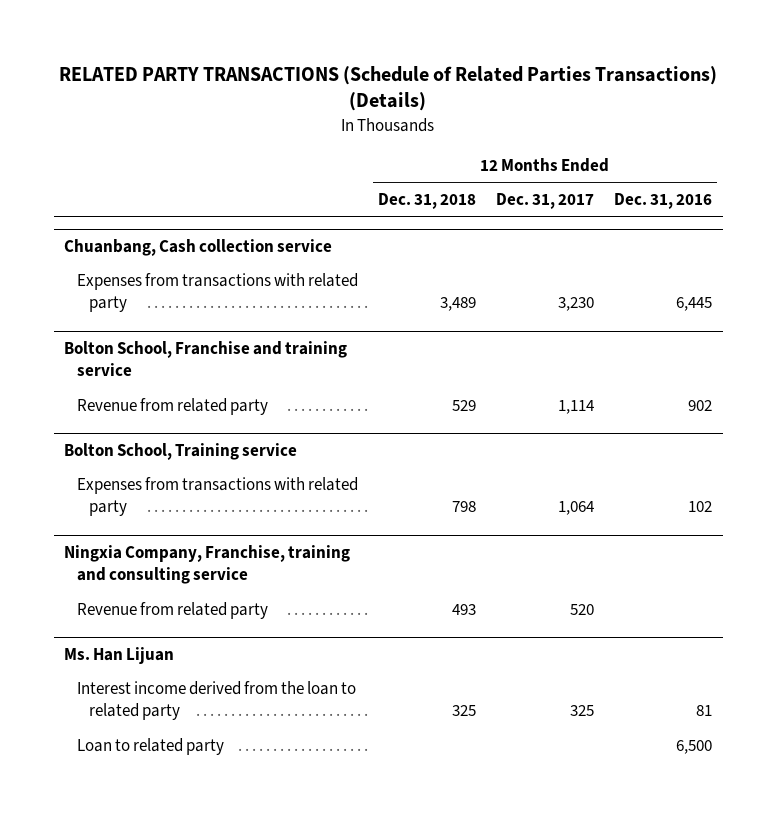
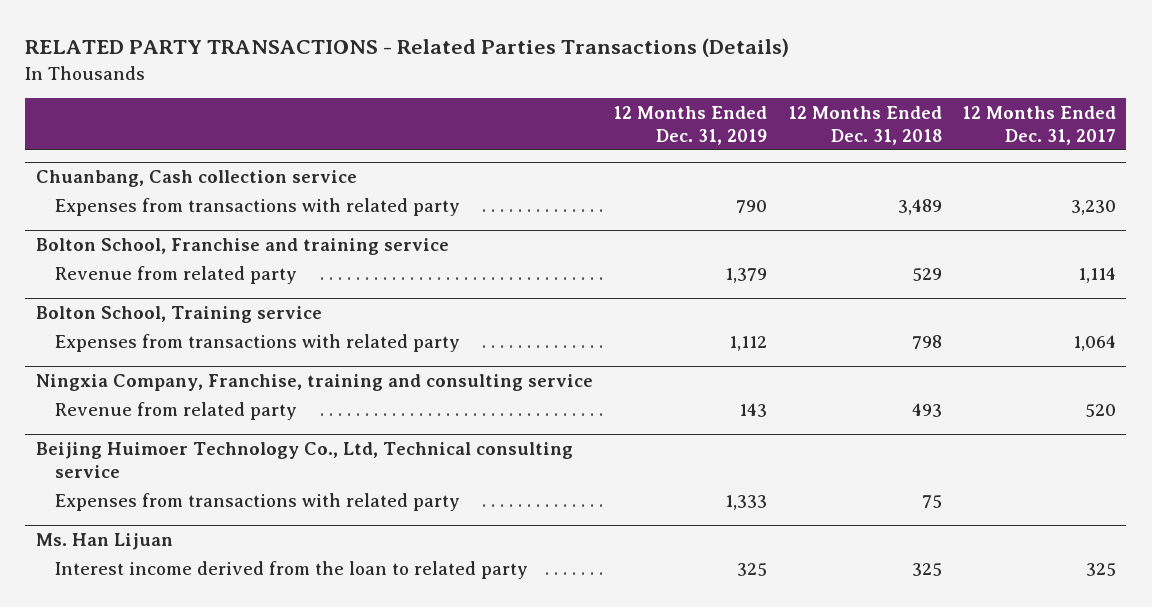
[59,65,718,112] RELATED PARTY TRANSACTIONS (Schedule of Related Parties Transactions) (Details) -> [25,38,790,58] RELATED PARTY TRANSACTIONS - Related Parties Transactions (Details)
[614,193,713,210] Dec. 31, 2016 -> none
none -> [613,105,768,145] 12 Months Ended Dec. 31, 2019
none -> [35,442,573,479] Beijing Huimoer Technology Co., Ltd, Technical consulting service
none -> [54,492,460,511] Expenses from transactions with related party
[76,737,224,755] Loan to related party -> none

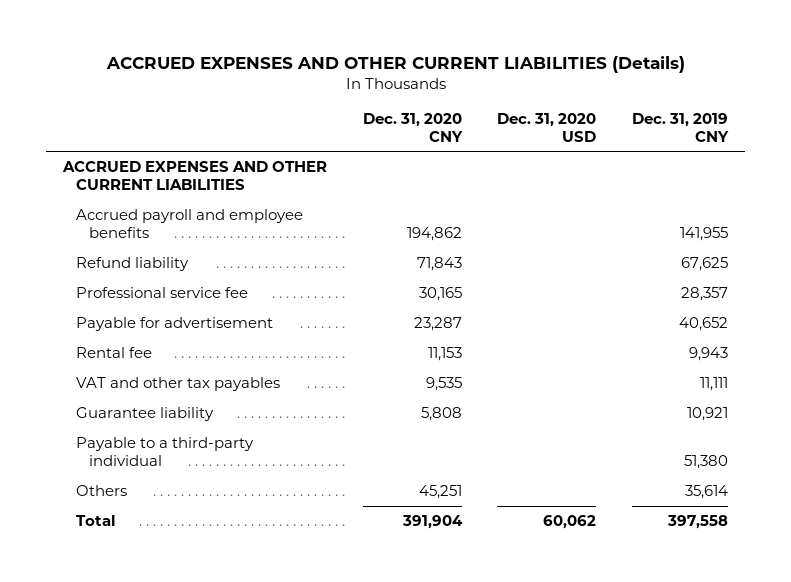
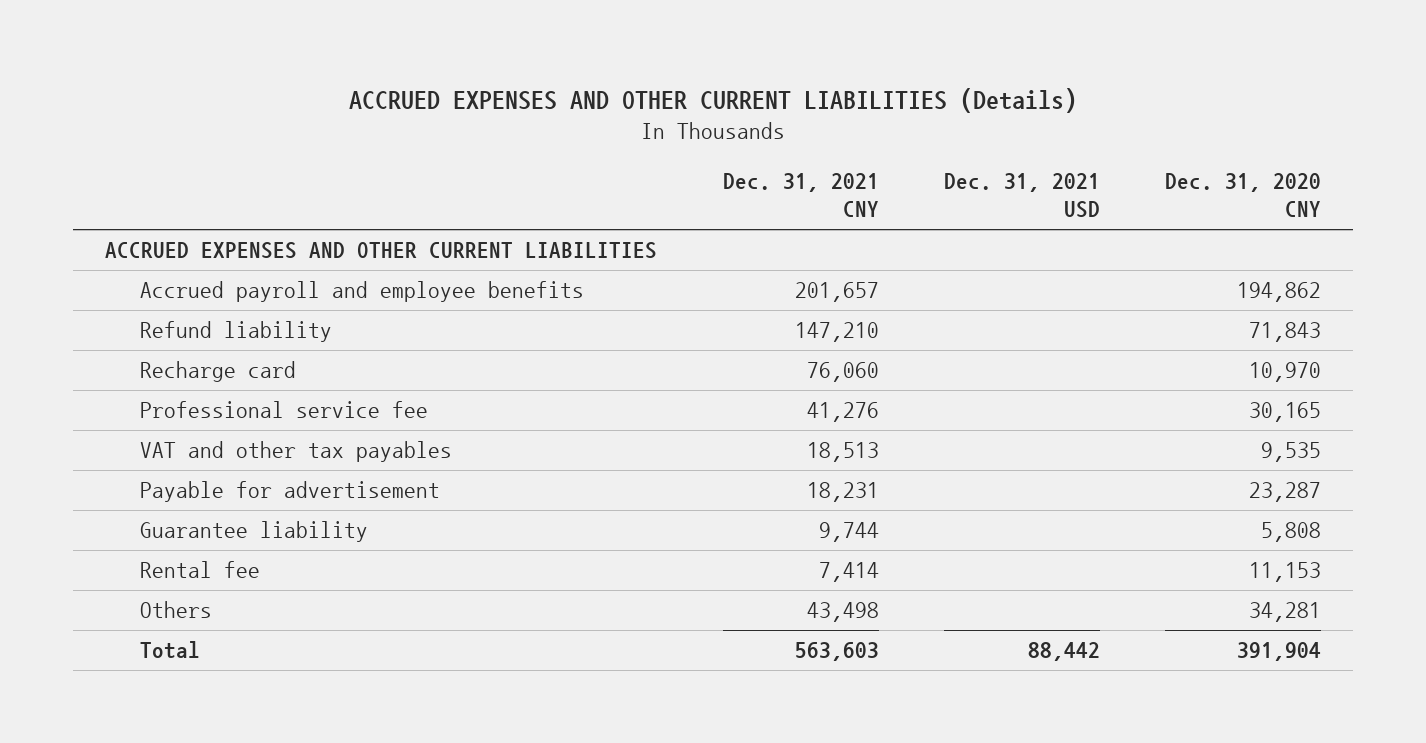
[497,113,597,142] Dec. 31, 2020 USD -> none
[631,113,729,142] Dec. 31, 2019 CNY -> none
none -> [722,172,879,218] Dec. 31, 2021 CNY
none -> [943,172,1100,219] Dec. 31, 2021 USD
none -> [140,361,297,383] Recharge card
[76,317,274,332] Payable for advertisement -> [140,481,441,503] Payable for advertisement
[76,437,255,466] Payable to a third-party individual -> none
[76,347,153,359] Rental fee -> [140,561,261,579] Rental fee
[418,485,462,500] 45,251 -> [1248,602,1321,623] 34,281

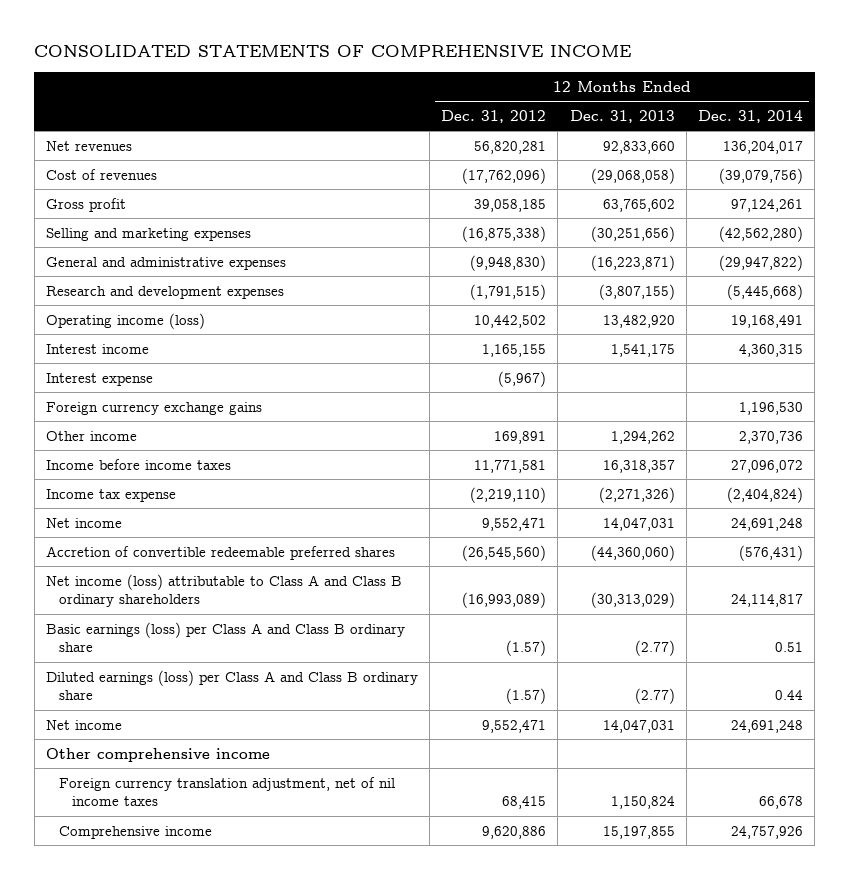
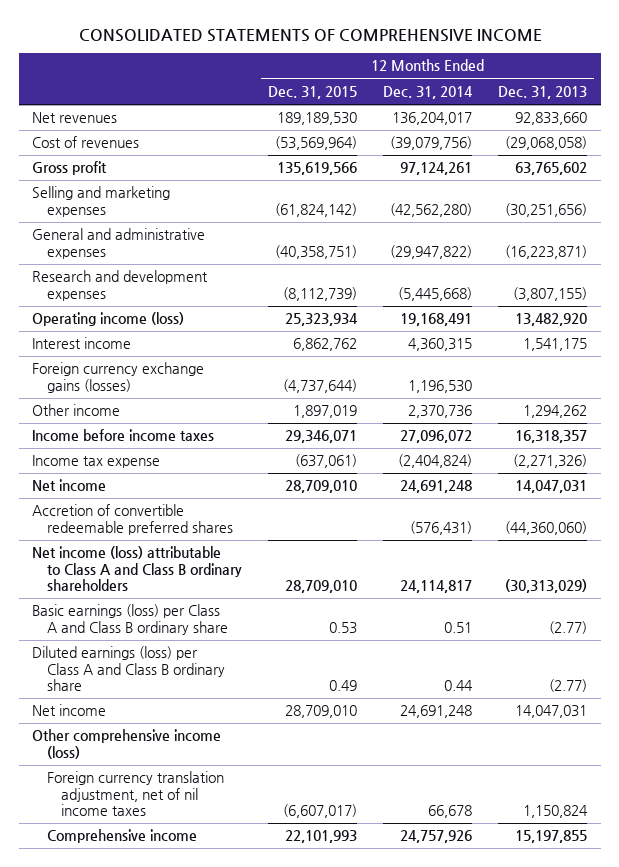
[441,109,547,123] Dec. 31, 2012 -> none
none -> [267,85,357,99] Dec. 31, 2015
[45,372,153,386] Interest expense -> none
[45,401,262,415] Foreign currency exchange gains -> [31,362,204,393] Foreign currency exchange gains (losses)
[45,747,270,762] Other comprehensive income -> [31,729,221,759] Other comprehensive income (loss)

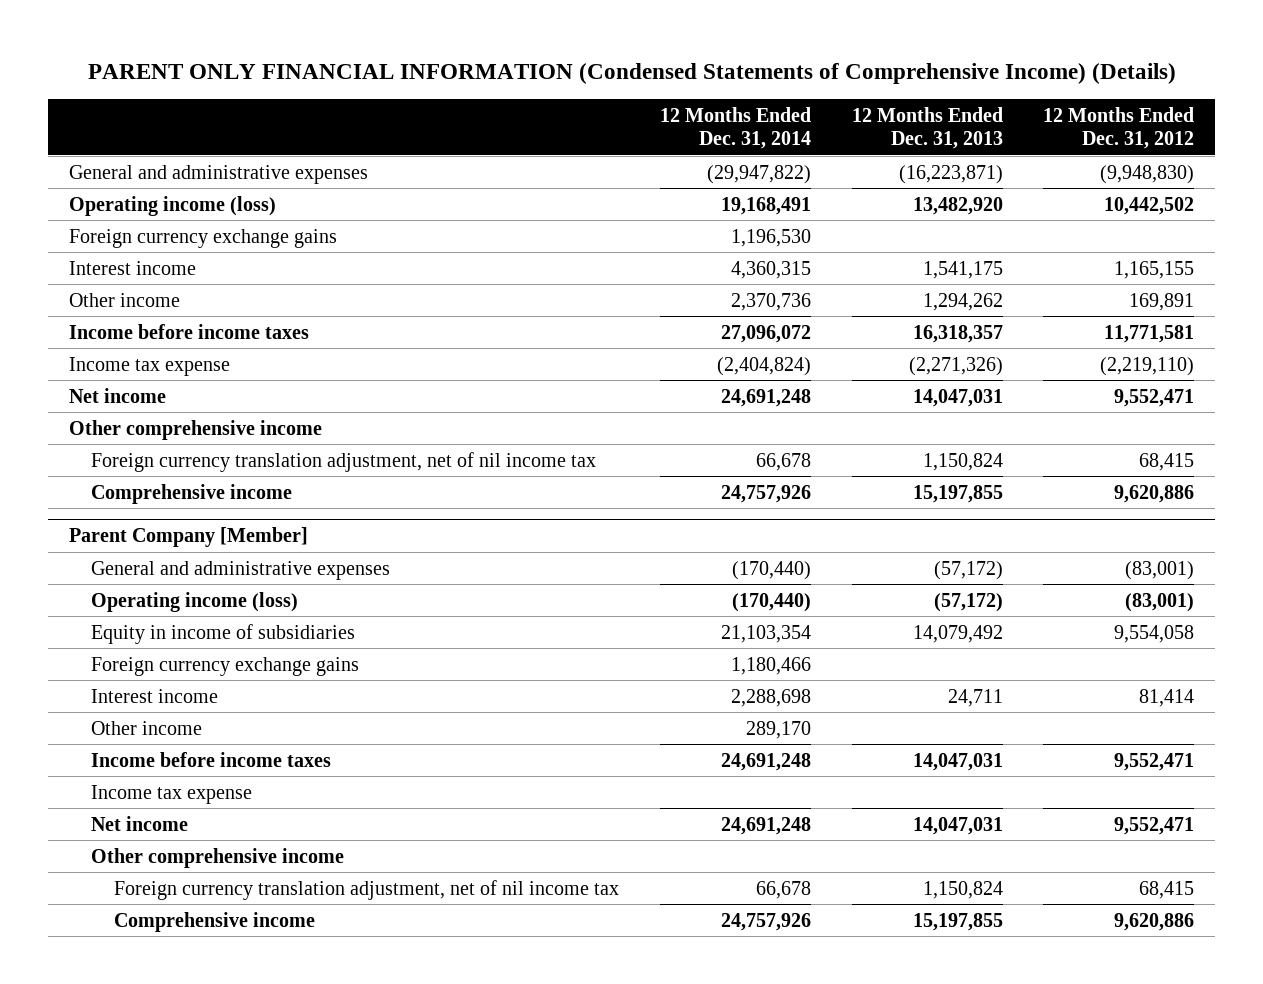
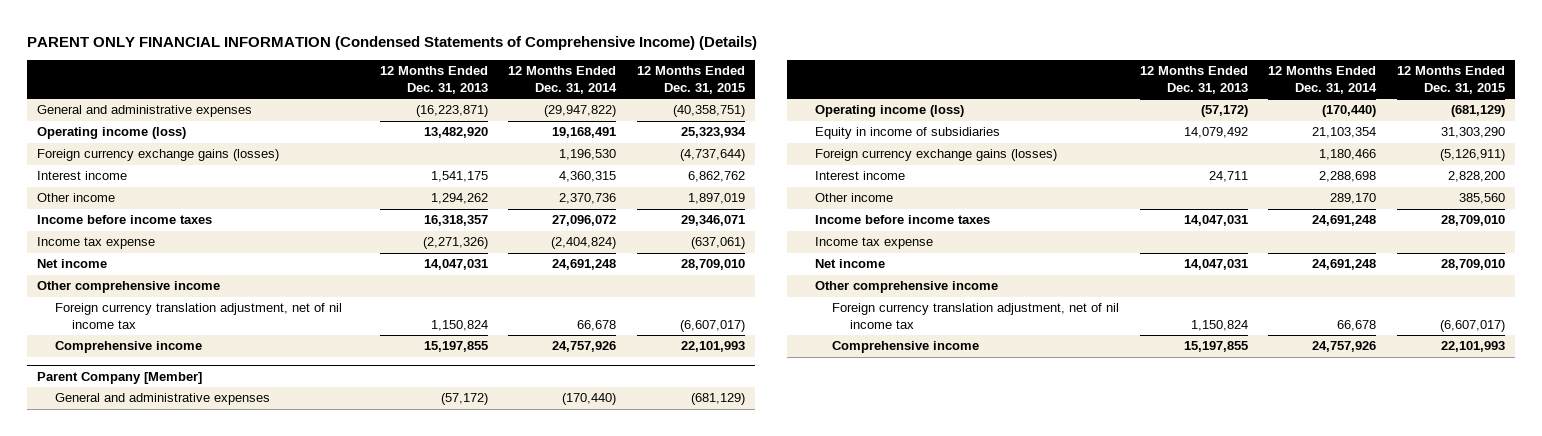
[1043,106,1195,150] 12 Months Ended Dec. 31, 2012 -> none
none -> [636,66,745,94] 12 Months Ended Dec. 31, 2015
[68,228,337,248] Foreign currency exchange gains -> [37,149,280,162] Foreign currency exchange gains (losses)
[91,656,360,676] Foreign currency exchange gains -> [814,149,1057,162] Foreign currency exchange gains (losses)

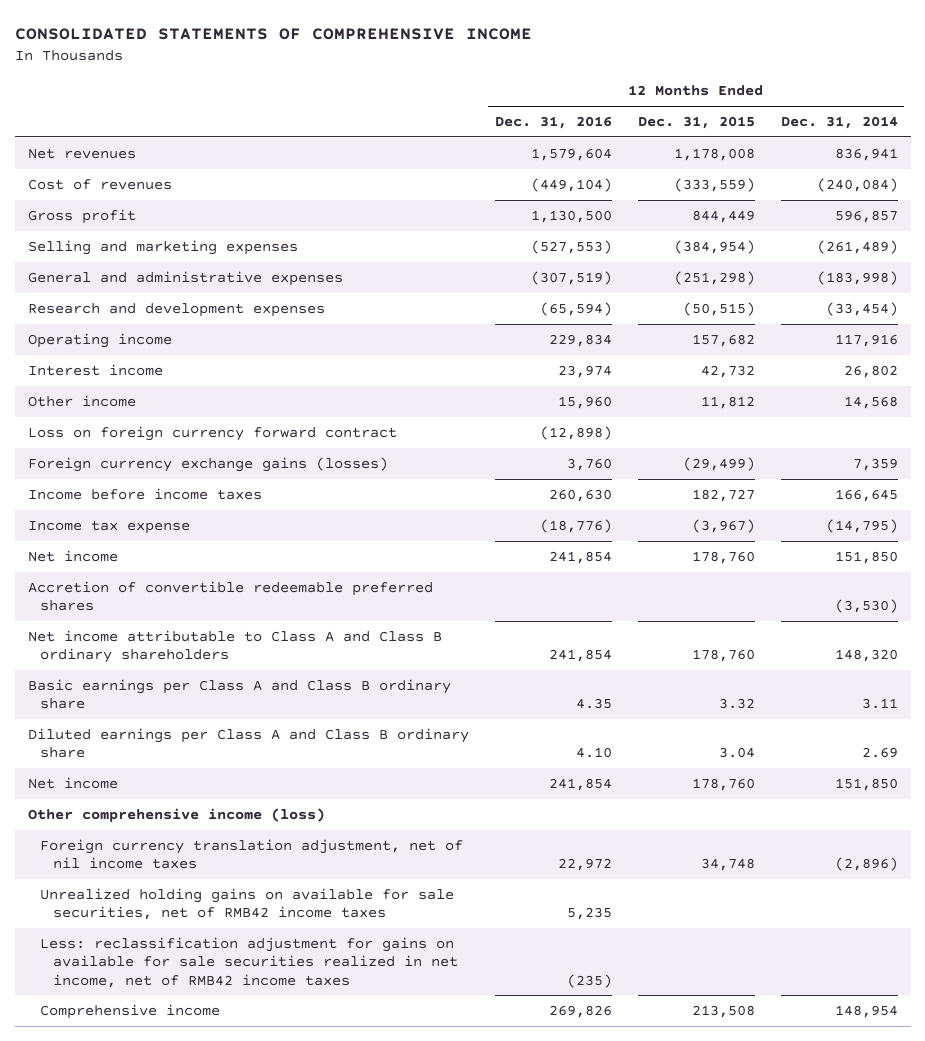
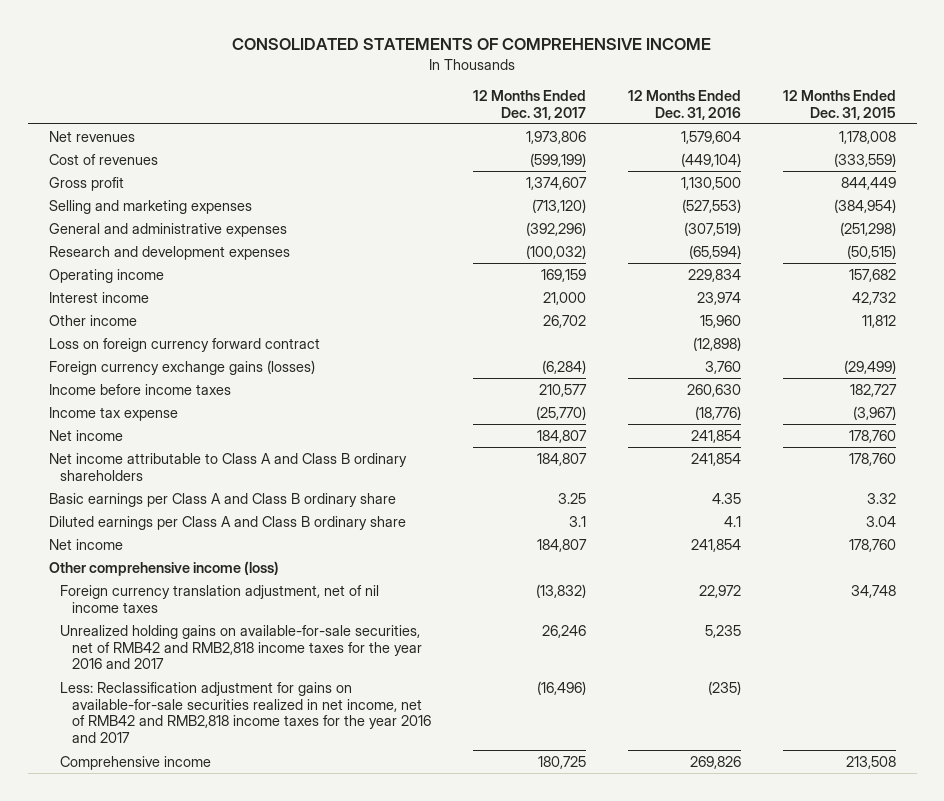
[780,116,898,130] Dec. 31, 2014 -> none
none -> [472,89,586,120] 12 Months Ended Dec. 31, 2017
[27,580,433,612] Accretion of convertible redeemable preferred shares -> none
[575,747,612,759] 4.10 -> [723,515,741,527] 4.1
[40,887,455,921] Unrealized holding gains on available for sale securities, net of RMB42 income taxes -> [60,624,423,670] Unrealized holding gains on available-for-sale securities, net of RMB42 and RMB2,818 income taxes for the year 2016 and 2017
[40,936,458,988] Less: reclassification adjustment for gains on available for sale securities realized in net income, net of RMB42 income taxes -> [60,681,432,744] Less: Reclassification adjustment for gains on available-for-sale securities realized in net income, net of RMB42 and RMB2,818 income taxes for the year 2016 and 2017

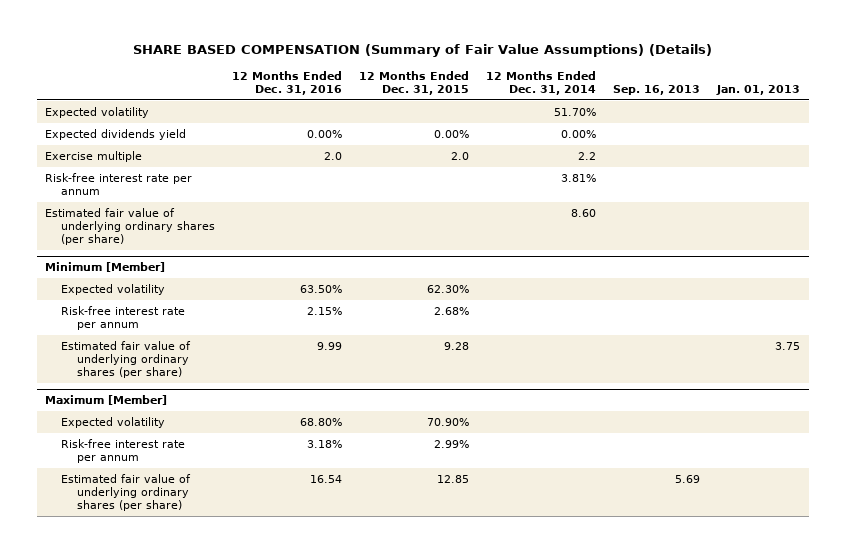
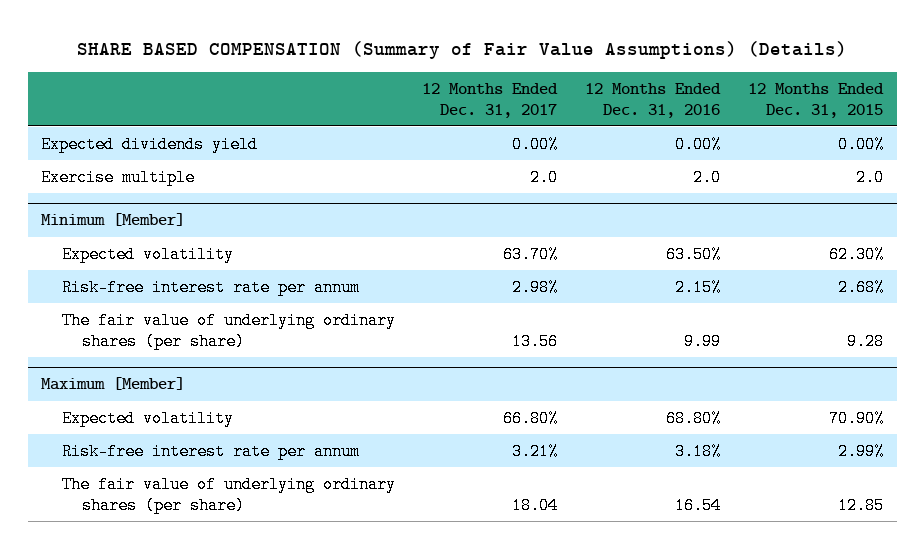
[486,70,597,95] 12 Months Ended Dec. 31, 2014 -> none
[613,84,701,95] Sep. 16, 2013 -> none
[716,84,801,95] Jan. 01, 2013 -> none
none -> [422,82,559,118] 12 Months Ended Dec. 31, 2017
[45,106,150,118] Expected volatility -> none
[45,172,193,196] Risk-free interest rate per annum -> none
[45,207,215,246] Estimated fair value of underlying ordinary shares (per share) -> none
[60,340,191,379] Estimated fair value of underlying ordinary shares (per share) -> [61,311,396,350] The fair value of underlying ordinary shares (per share)
[60,473,191,512] Estimated fair value of underlying ordinary shares (per share) -> [61,475,396,514] The fair value of underlying ordinary shares (per share)

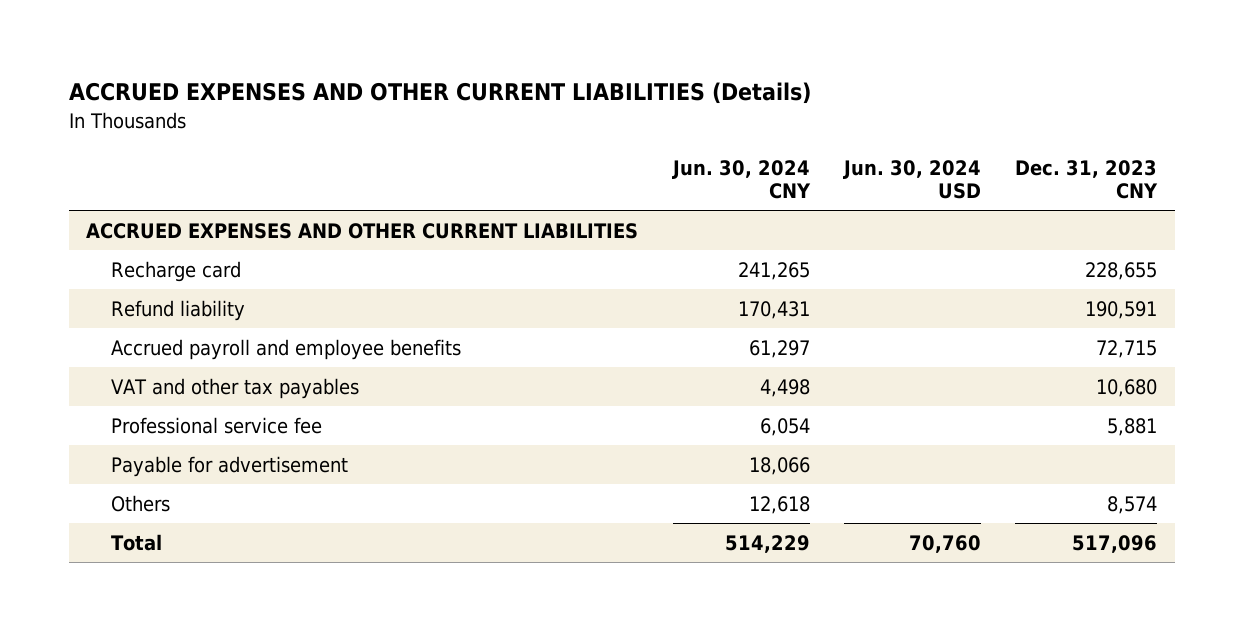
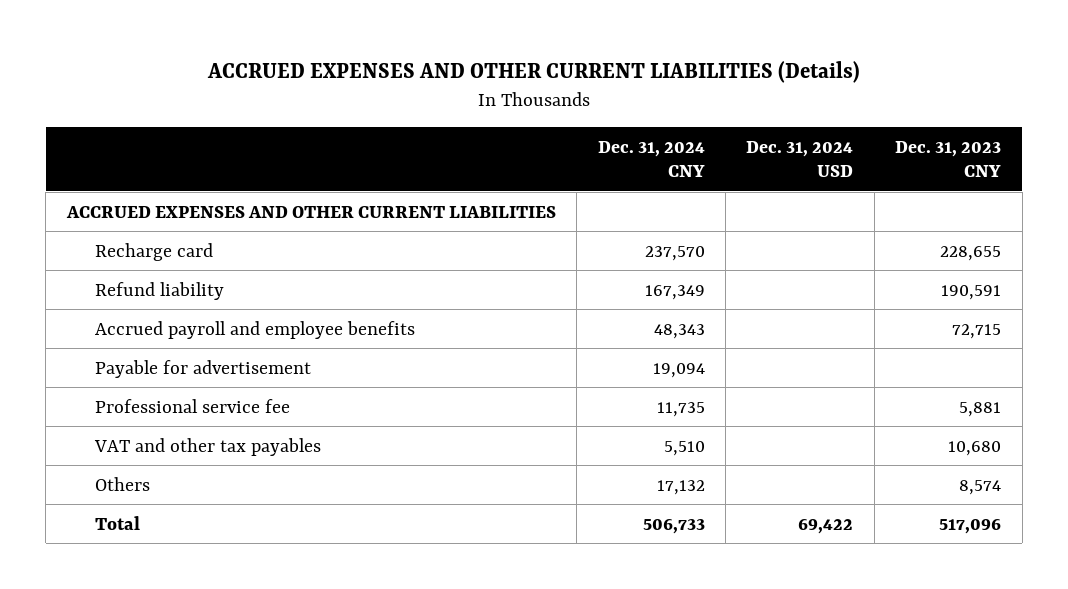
[671,159,811,200] Jun. 30, 2024 CNY -> none
[843,159,982,200] Jun. 30, 2024 USD -> none
none -> [597,140,705,177] Dec. 31, 2024 CNY
none -> [746,140,854,177] Dec. 31, 2024 USD
[110,416,322,434] Professional service fee -> [95,398,291,413] Professional service fee
[110,377,359,399] VAT and other tax payables -> [94,437,322,456] VAT and other tax payables

